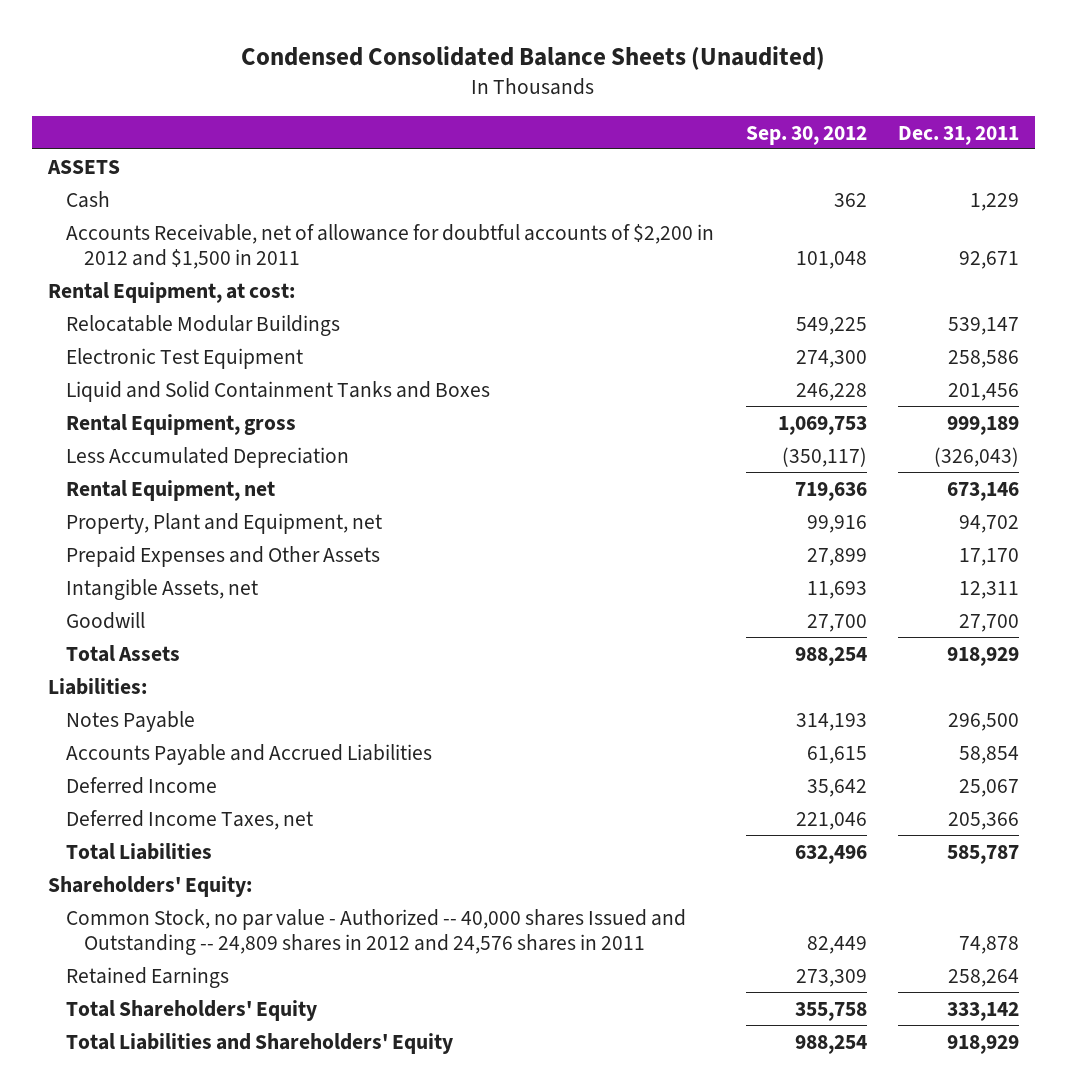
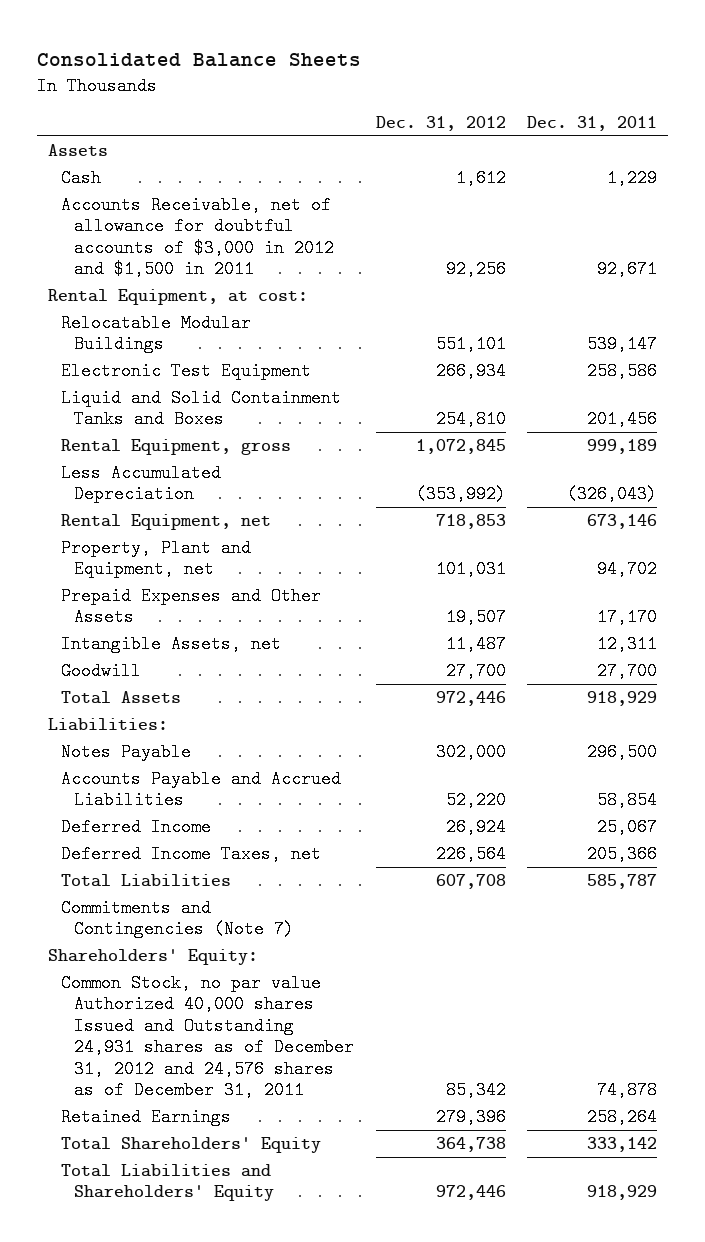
[241,46,826,71] Condensed Consolidated Balance Sheets (Unaudited) -> [37,52,362,67] Consolidated Balance Sheets
[745,125,867,145] Sep. 30, 2012 -> none
none -> [375,116,506,132] Dec. 31, 2012
[46,159,120,174] ASSETS -> [47,143,108,156] Assets
[65,223,714,269] Accounts Receivable, net of allowance for doubtful accounts of $2,200 in 2012 and $1,500 in 2011 -> [60,195,334,279] Accounts Receivable, net of allowance for doubtful accounts of $3,000 in 2012 and $1,500 in 2011
none -> [60,898,294,939] Commitments and Contingencies (Note 7)
[65,908,686,955] Common Stock, no par value - Authorized -- 40,000 shares Issued and Outstanding -- 24,809 shares in 2012 and 24,576 shares in 2011 -> [60,973,354,1100] Common Stock, no par value Authorized 40,000 shares Issued and Outstanding 24,931 shares as of December 31, 2012 and 24,576 shares as of December 31, 2011

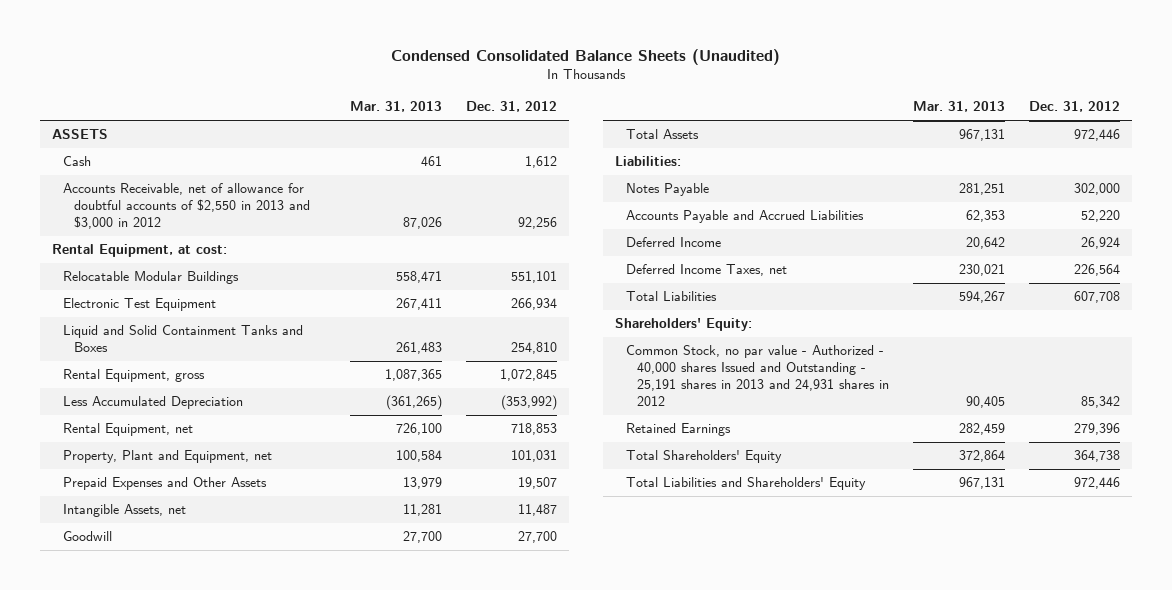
[37,52,362,67] Consolidated Balance Sheets -> [391,49,781,66] Condensed Consolidated Balance Sheets (Unaudited)
[527,116,658,132] Dec. 31, 2011 -> none
none -> [349,101,442,113] Mar. 31, 2013
[47,143,108,156] Assets -> [52,129,109,140] ASSETS
[60,195,334,279] Accounts Receivable, net of allowance for doubtful accounts of $3,000 in 2012 and $1,500 in 2011 -> [63,183,310,230] Accounts Receivable, net of allowance for doubtful accounts of $2,550 in 2013 and $3,000 in 2012
[60,898,294,939] Commitments and Contingencies (Note 7) -> none
[60,973,354,1100] Common Stock, no par value Authorized 40,000 shares Issued and Outstanding 24,931 shares as of December 31, 2012 and 24,576 shares as of December 31, 2011 -> [625,345,889,407] Common Stock, no par value - Authorized - 40,000 shares Issued and Outstanding - 25,191 shares in 2013 and 24,931 shares in 2012

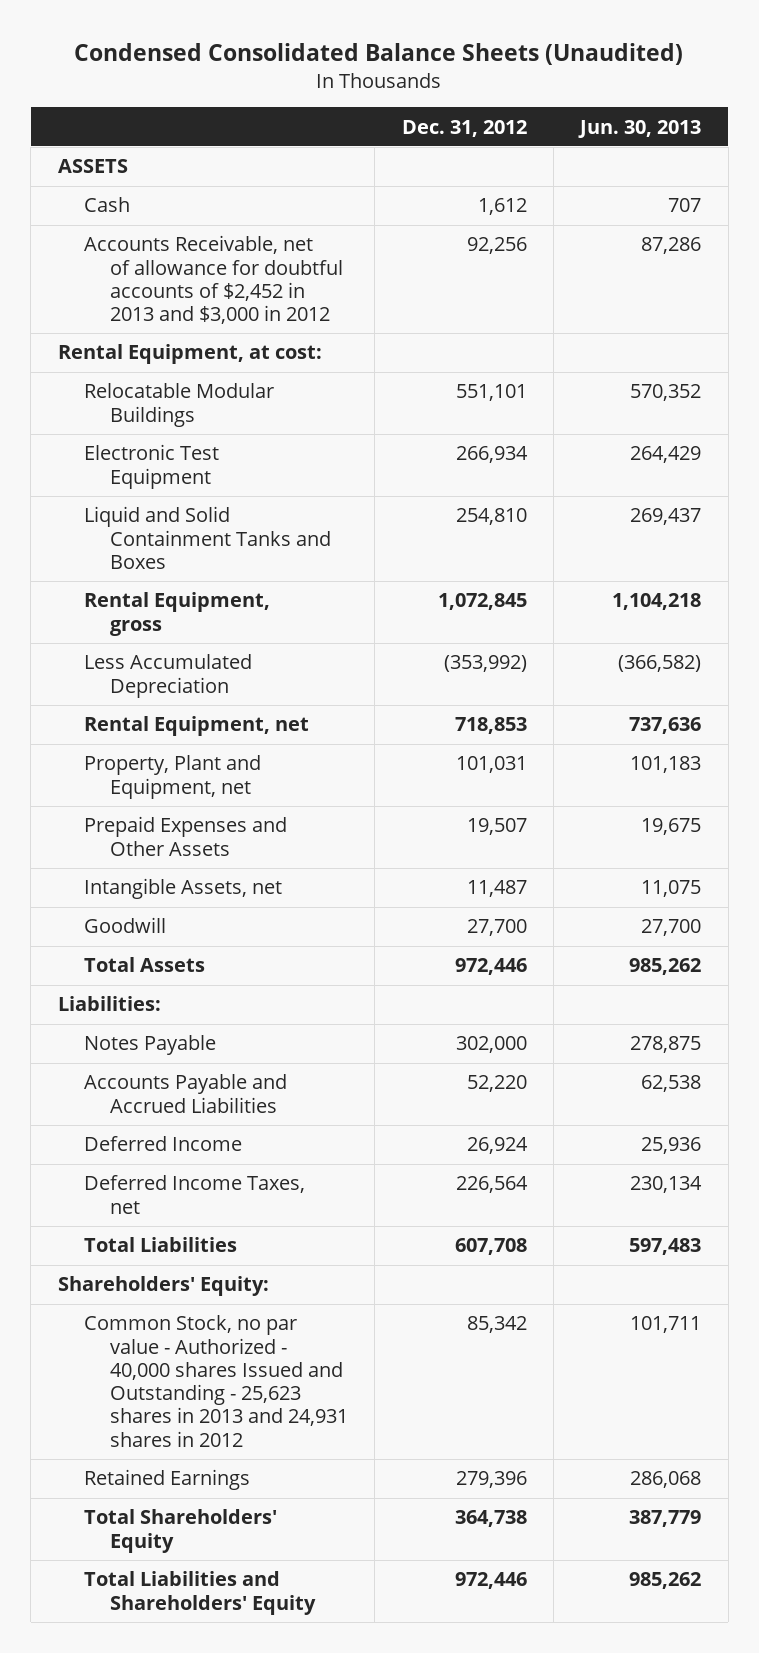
[349,101,442,113] Mar. 31, 2013 -> none
none -> [578,119,702,138] Jun. 30, 2013
[63,183,310,230] Accounts Receivable, net of allowance for doubtful accounts of $2,550 in 2013 and $3,000 in 2012 -> [83,235,344,325] Accounts Receivable, net of allowance for doubtful accounts of $2,452 in 2013 and $3,000 in 2012
[625,345,889,407] Common Stock, no par value - Authorized - 40,000 shares Issued and Outstanding - 25,191 shares in 2013 and 24,931 shares in 2012 -> [83,1315,349,1447] Common Stock, no par value - Authorized - 40,000 shares Issued and Outstanding - 25,623 shares in 2013 and 24,931 shares in 2012

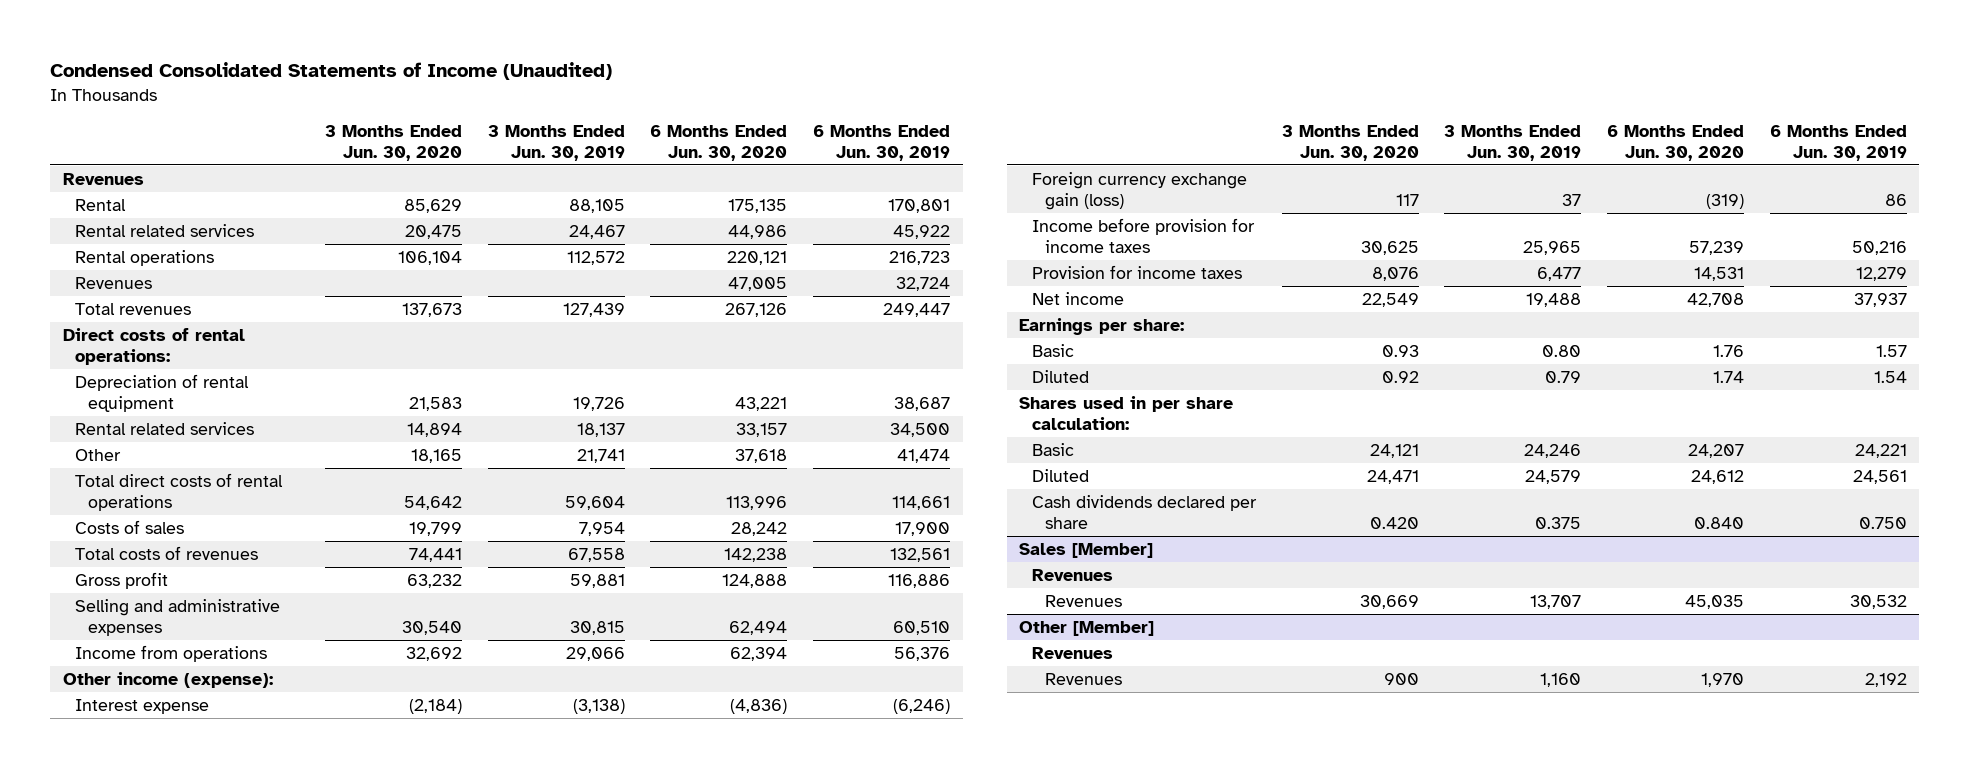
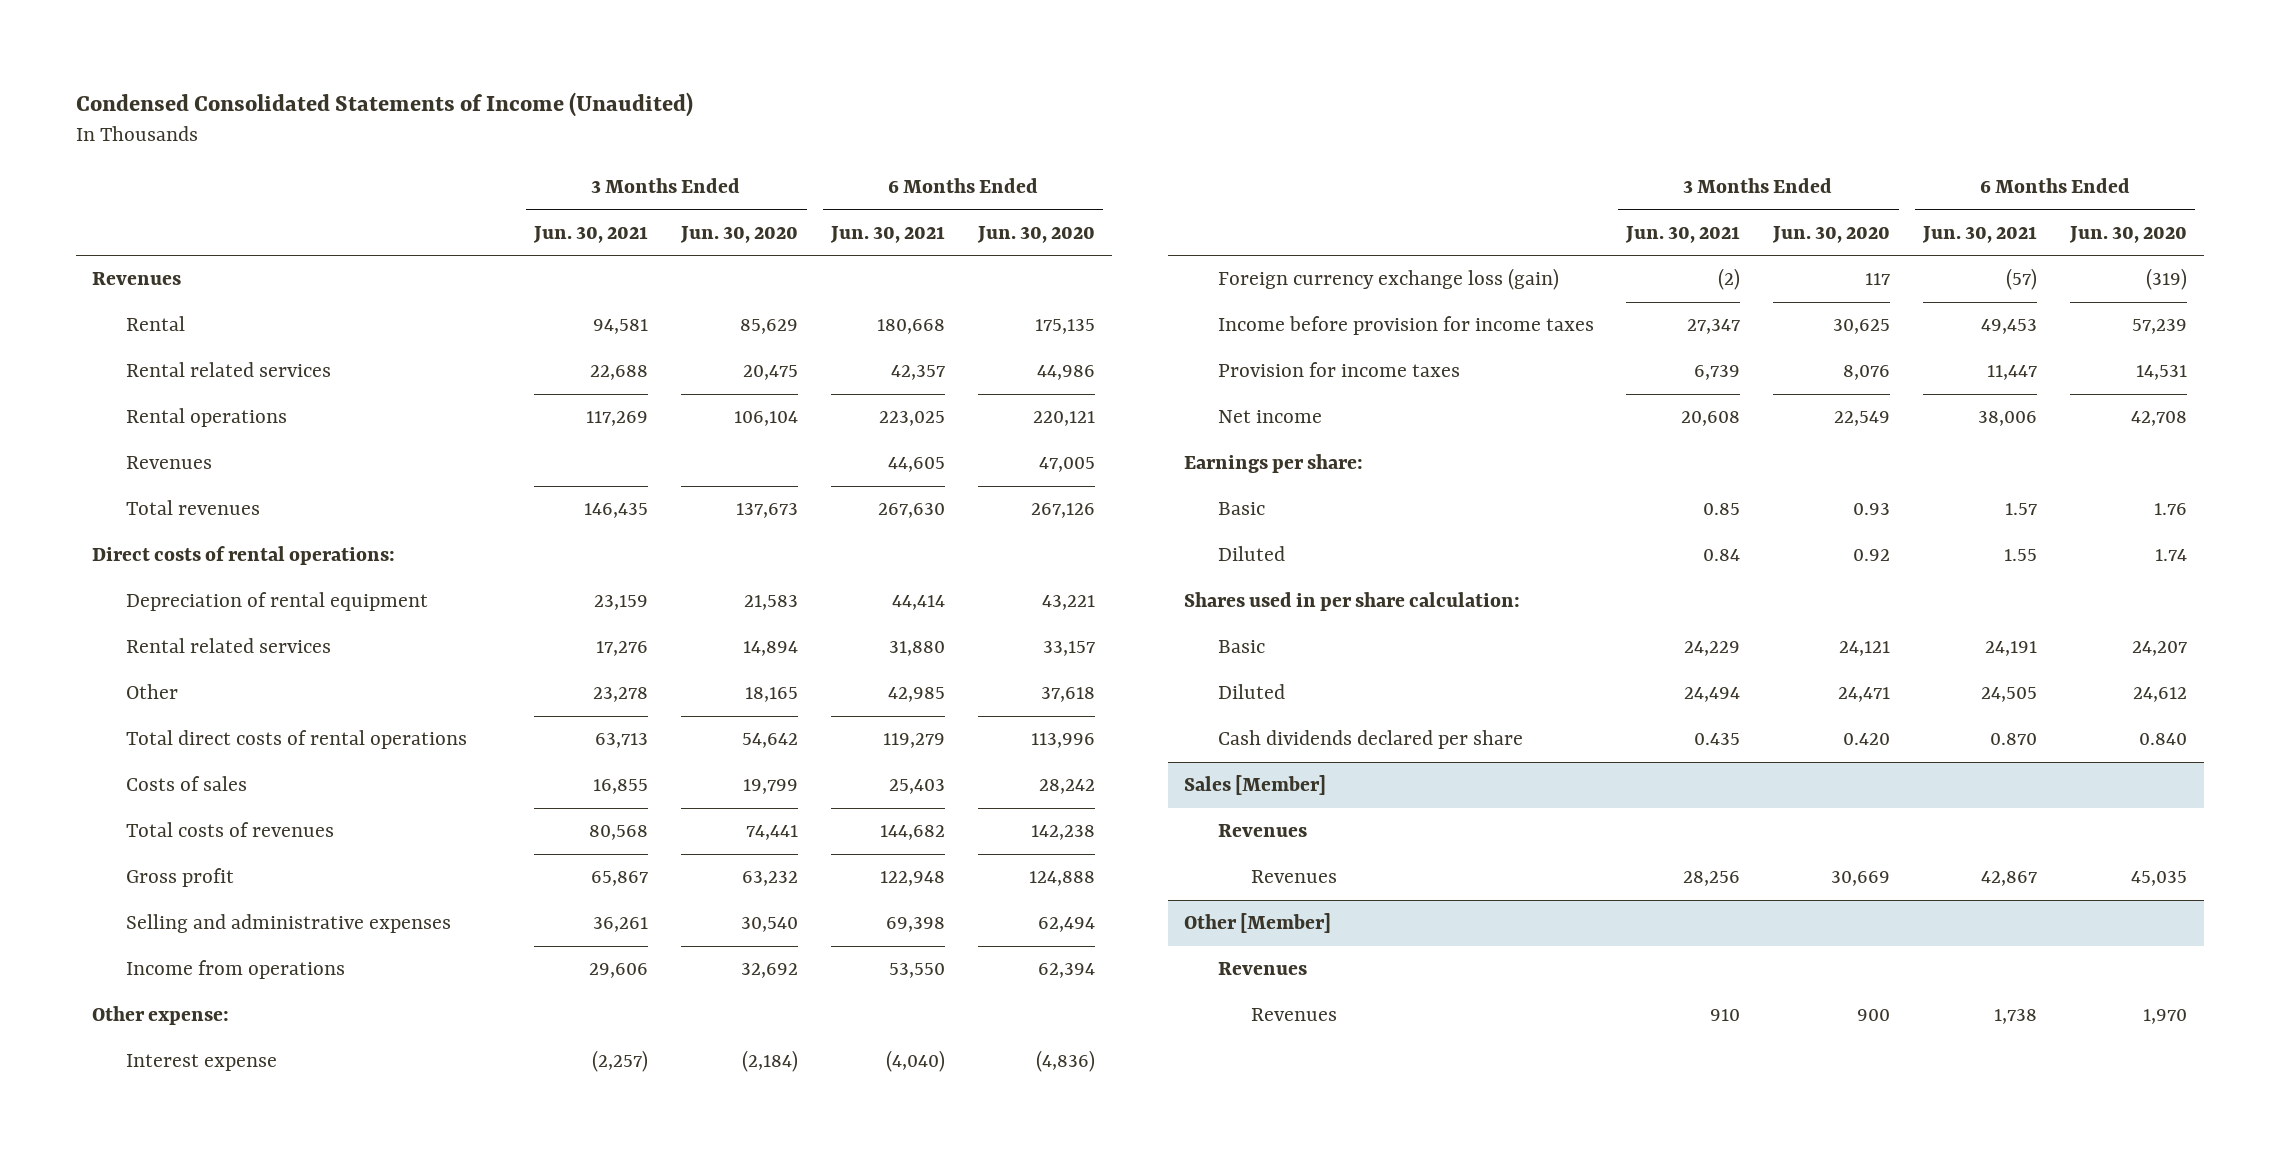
[487,125,625,161] 3 Months Ended Jun. 30, 2019 -> none
[812,125,950,161] 6 Months Ended Jun. 30, 2019 -> none
none -> [533,225,649,243] Jun. 30, 2021
none -> [830,225,946,243] Jun. 30, 2021
[62,671,273,688] Other income (expense): -> [92,1006,230,1026] Other expense:
[1032,171,1248,210] Foreign currency exchange gain (loss) -> [1217,268,1559,291] Foreign currency exchange loss (gain)

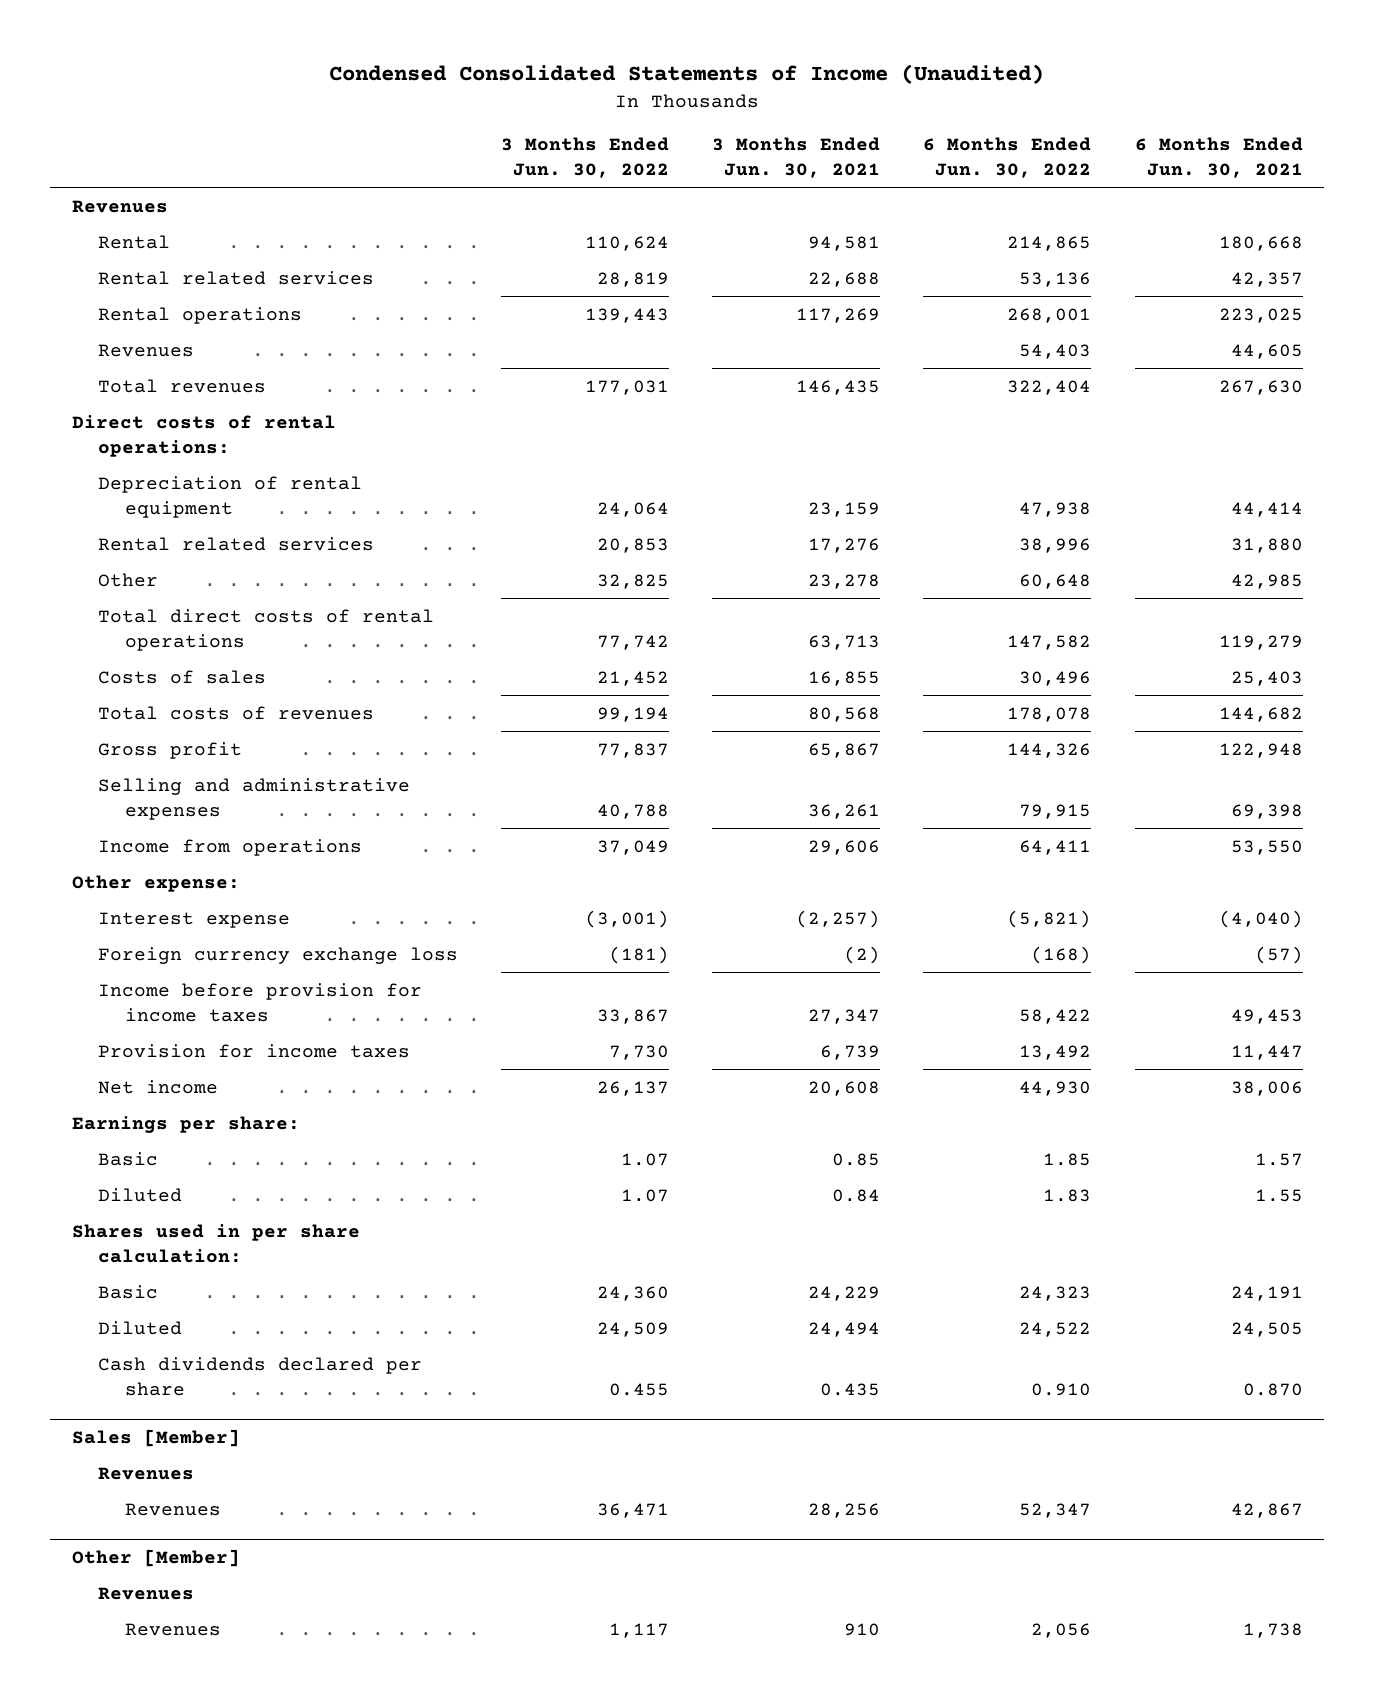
[680,225,799,243] Jun. 30, 2020 -> none
[977,225,1096,243] Jun. 30, 2020 -> none
none -> [501,136,670,178] 3 Months Ended Jun. 30, 2022
none -> [923,136,1092,178] 6 Months Ended Jun. 30, 2022
[1217,268,1559,291] Foreign currency exchange loss (gain) -> [98,946,459,964] Foreign currency exchange loss

